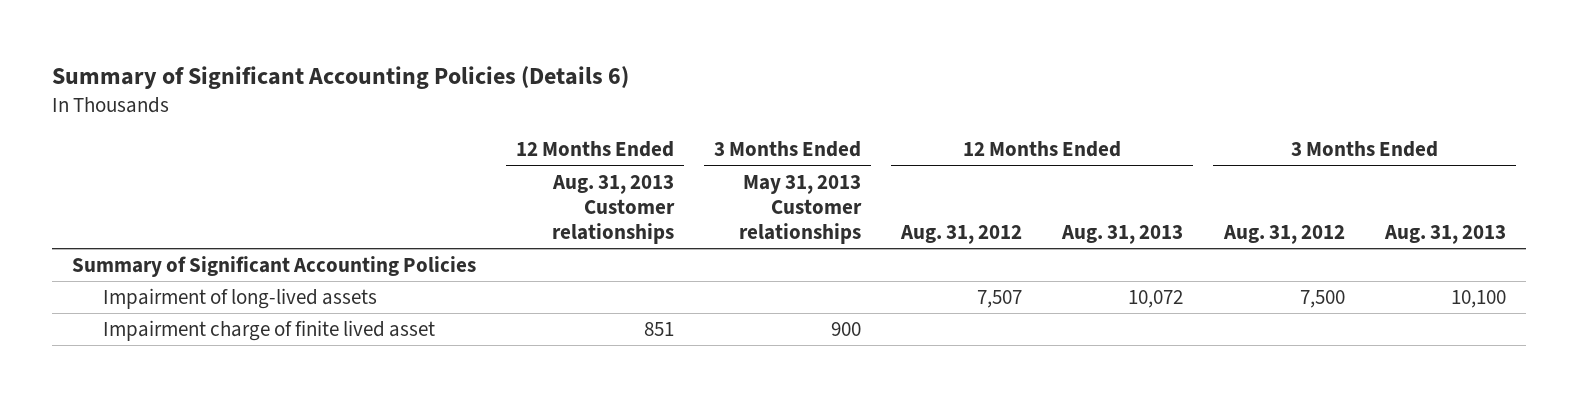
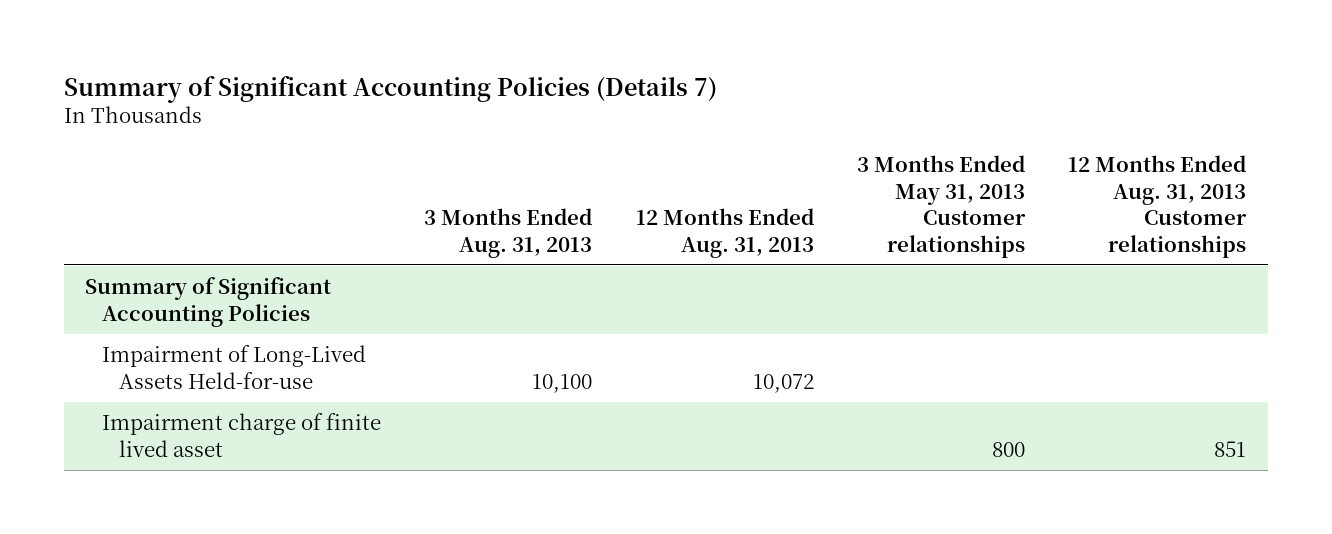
[51,66,629,90] Summary of Significant Accounting Policies (Details 6) -> [63,75,717,103] Summary of Significant Accounting Policies (Details 7)
[900,225,1023,245] Aug. 31, 2012 -> none
[1222,225,1345,245] Aug. 31, 2012 -> none
[102,288,377,310] Impairment of long-lived assets -> [102,345,367,389] Impairment of Long-Lived Assets Held-for-use
[831,322,862,337] 900 -> [992,441,1026,457] 800

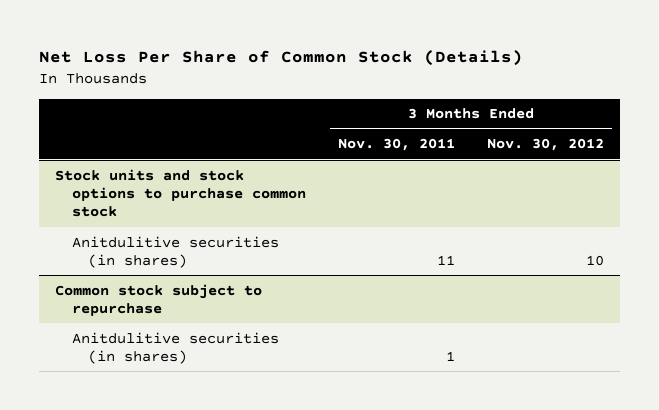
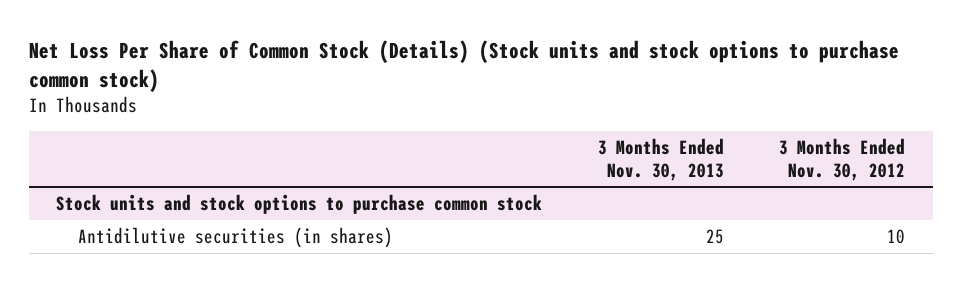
[38,50,523,67] Net Loss Per Share of Common Stock (Details) -> [28,39,899,93] Net Loss Per Share of Common Stock (Details) (Stock units and stock options to purchase common stock)
[337,138,455,152] Nov. 30, 2011 -> none
none -> [597,138,724,181] 3 Months Ended Nov. 30, 2013
[54,283,262,316] Common stock subject to repurchase -> none
[71,331,279,364] Anitdulitive securities (in shares) -> none
[71,235,279,268] Anitdulitive securities (in shares) -> [78,227,394,249] Antidilutive securities (in shares)

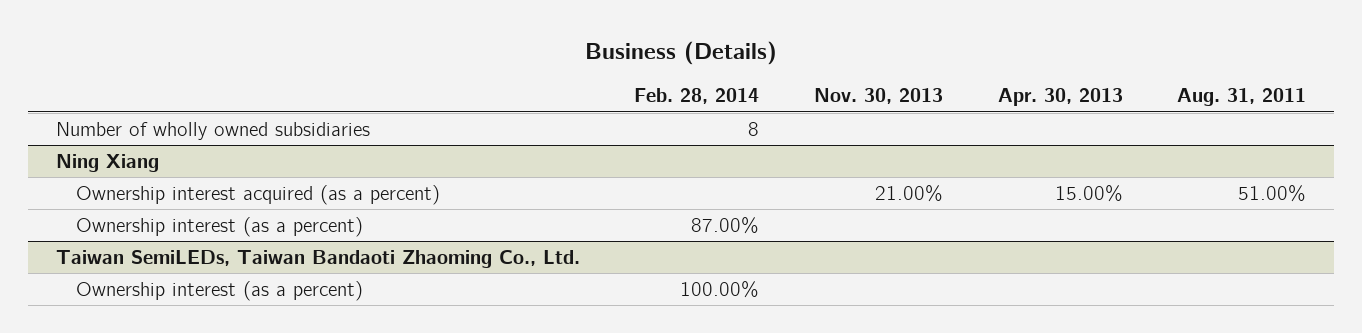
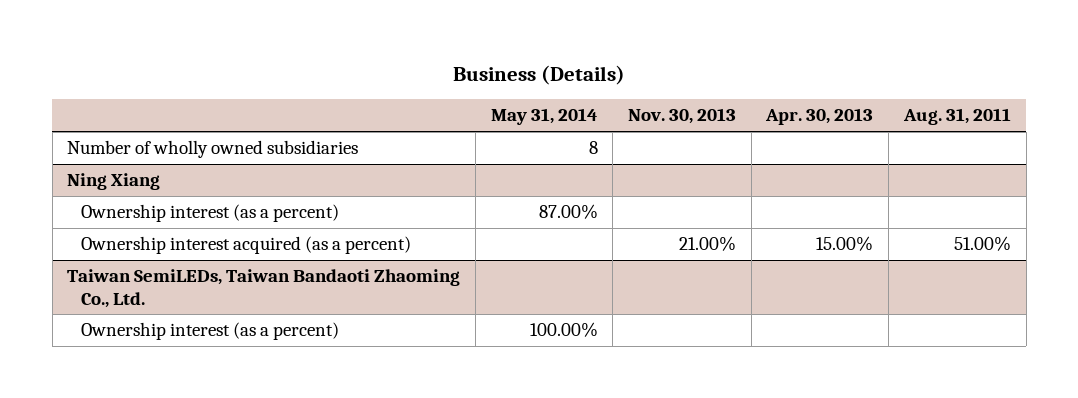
[634,88,760,105] Feb. 28, 2014 -> none
none -> [490,108,598,126] May 31, 2014
[76,185,441,206] Ownership interest acquired (as a percent) -> [80,236,411,255] Ownership interest acquired (as a percent)

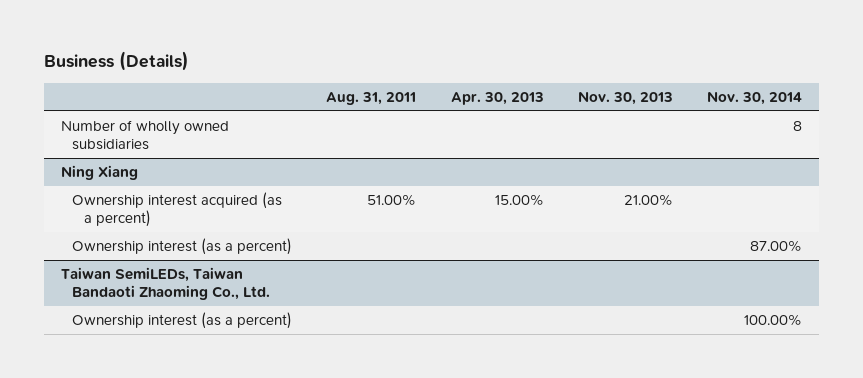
[490,108,598,126] May 31, 2014 -> none
none -> [706,91,802,105] Nov. 30, 2014
[80,204,339,223] Ownership interest (as a percent) -> [72,238,293,256] Ownership interest (as a percent)

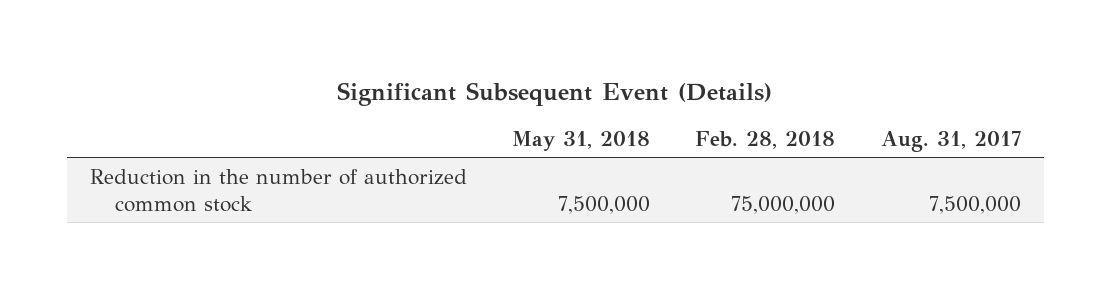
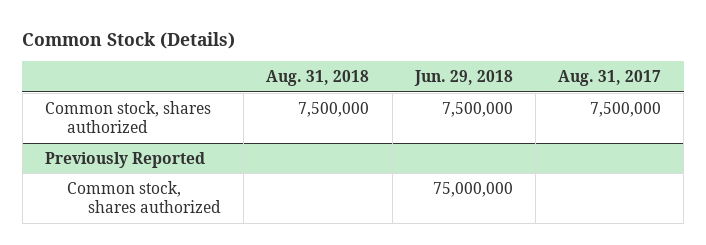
[337,81,773,106] Significant Subsequent Event (Details) -> [22,32,236,50] Common Stock (Details)
[512,131,651,152] May 31, 2018 -> none
[695,131,836,150] Feb. 28, 2018 -> none
none -> [266,69,370,86] Aug. 31, 2018
none -> [413,69,513,86] Jun. 29, 2018
[89,168,467,212] Reduction in the number of authorized common stock -> [45,100,212,133] Common stock, shares authorized
none -> [45,151,206,168] Previously Reported
none -> [66,180,222,213] Common stock, shares authorized

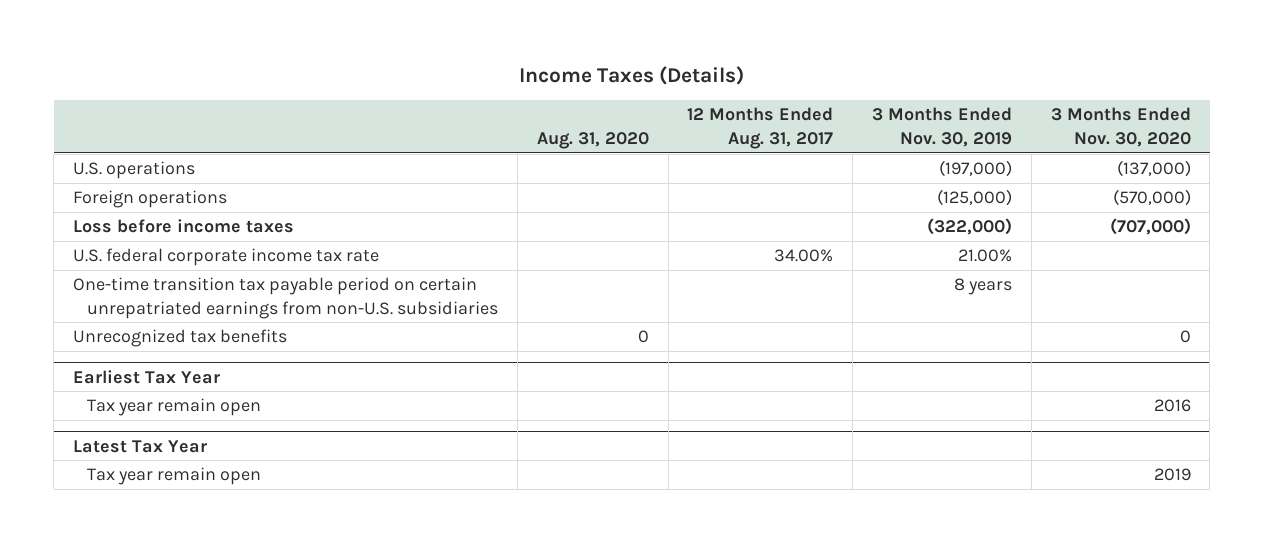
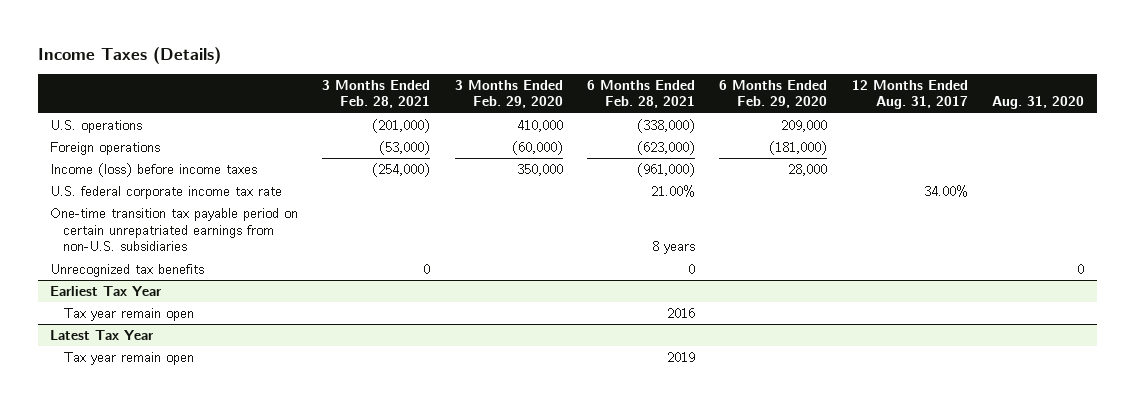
[871,107,1012,147] 3 Months Ended Nov. 30, 2019 -> none
[1050,107,1191,147] 3 Months Ended Nov. 30, 2020 -> none
none -> [322,79,431,109] 3 Months Ended Feb. 28, 2021
none -> [454,79,563,109] 3 Months Ended Feb. 29, 2020
none -> [587,79,696,109] 6 Months Ended Feb. 28, 2021
none -> [719,79,828,109] 6 Months Ended Feb. 29, 2020
[73,219,295,234] Loss before income taxes -> [49,162,257,177] Income (loss) before income taxes

